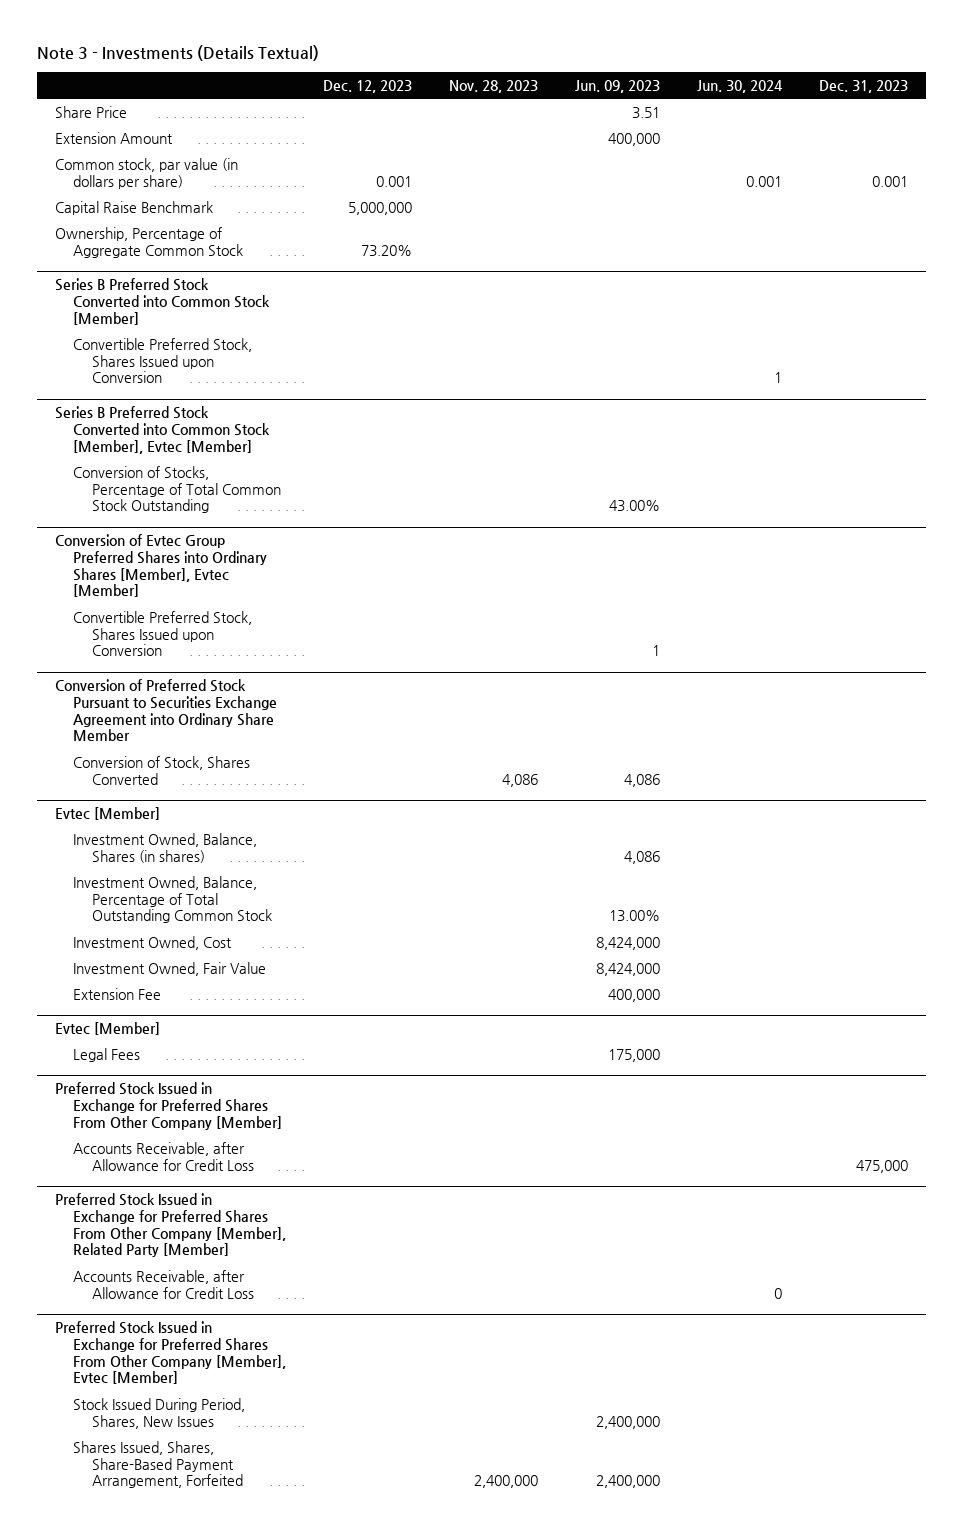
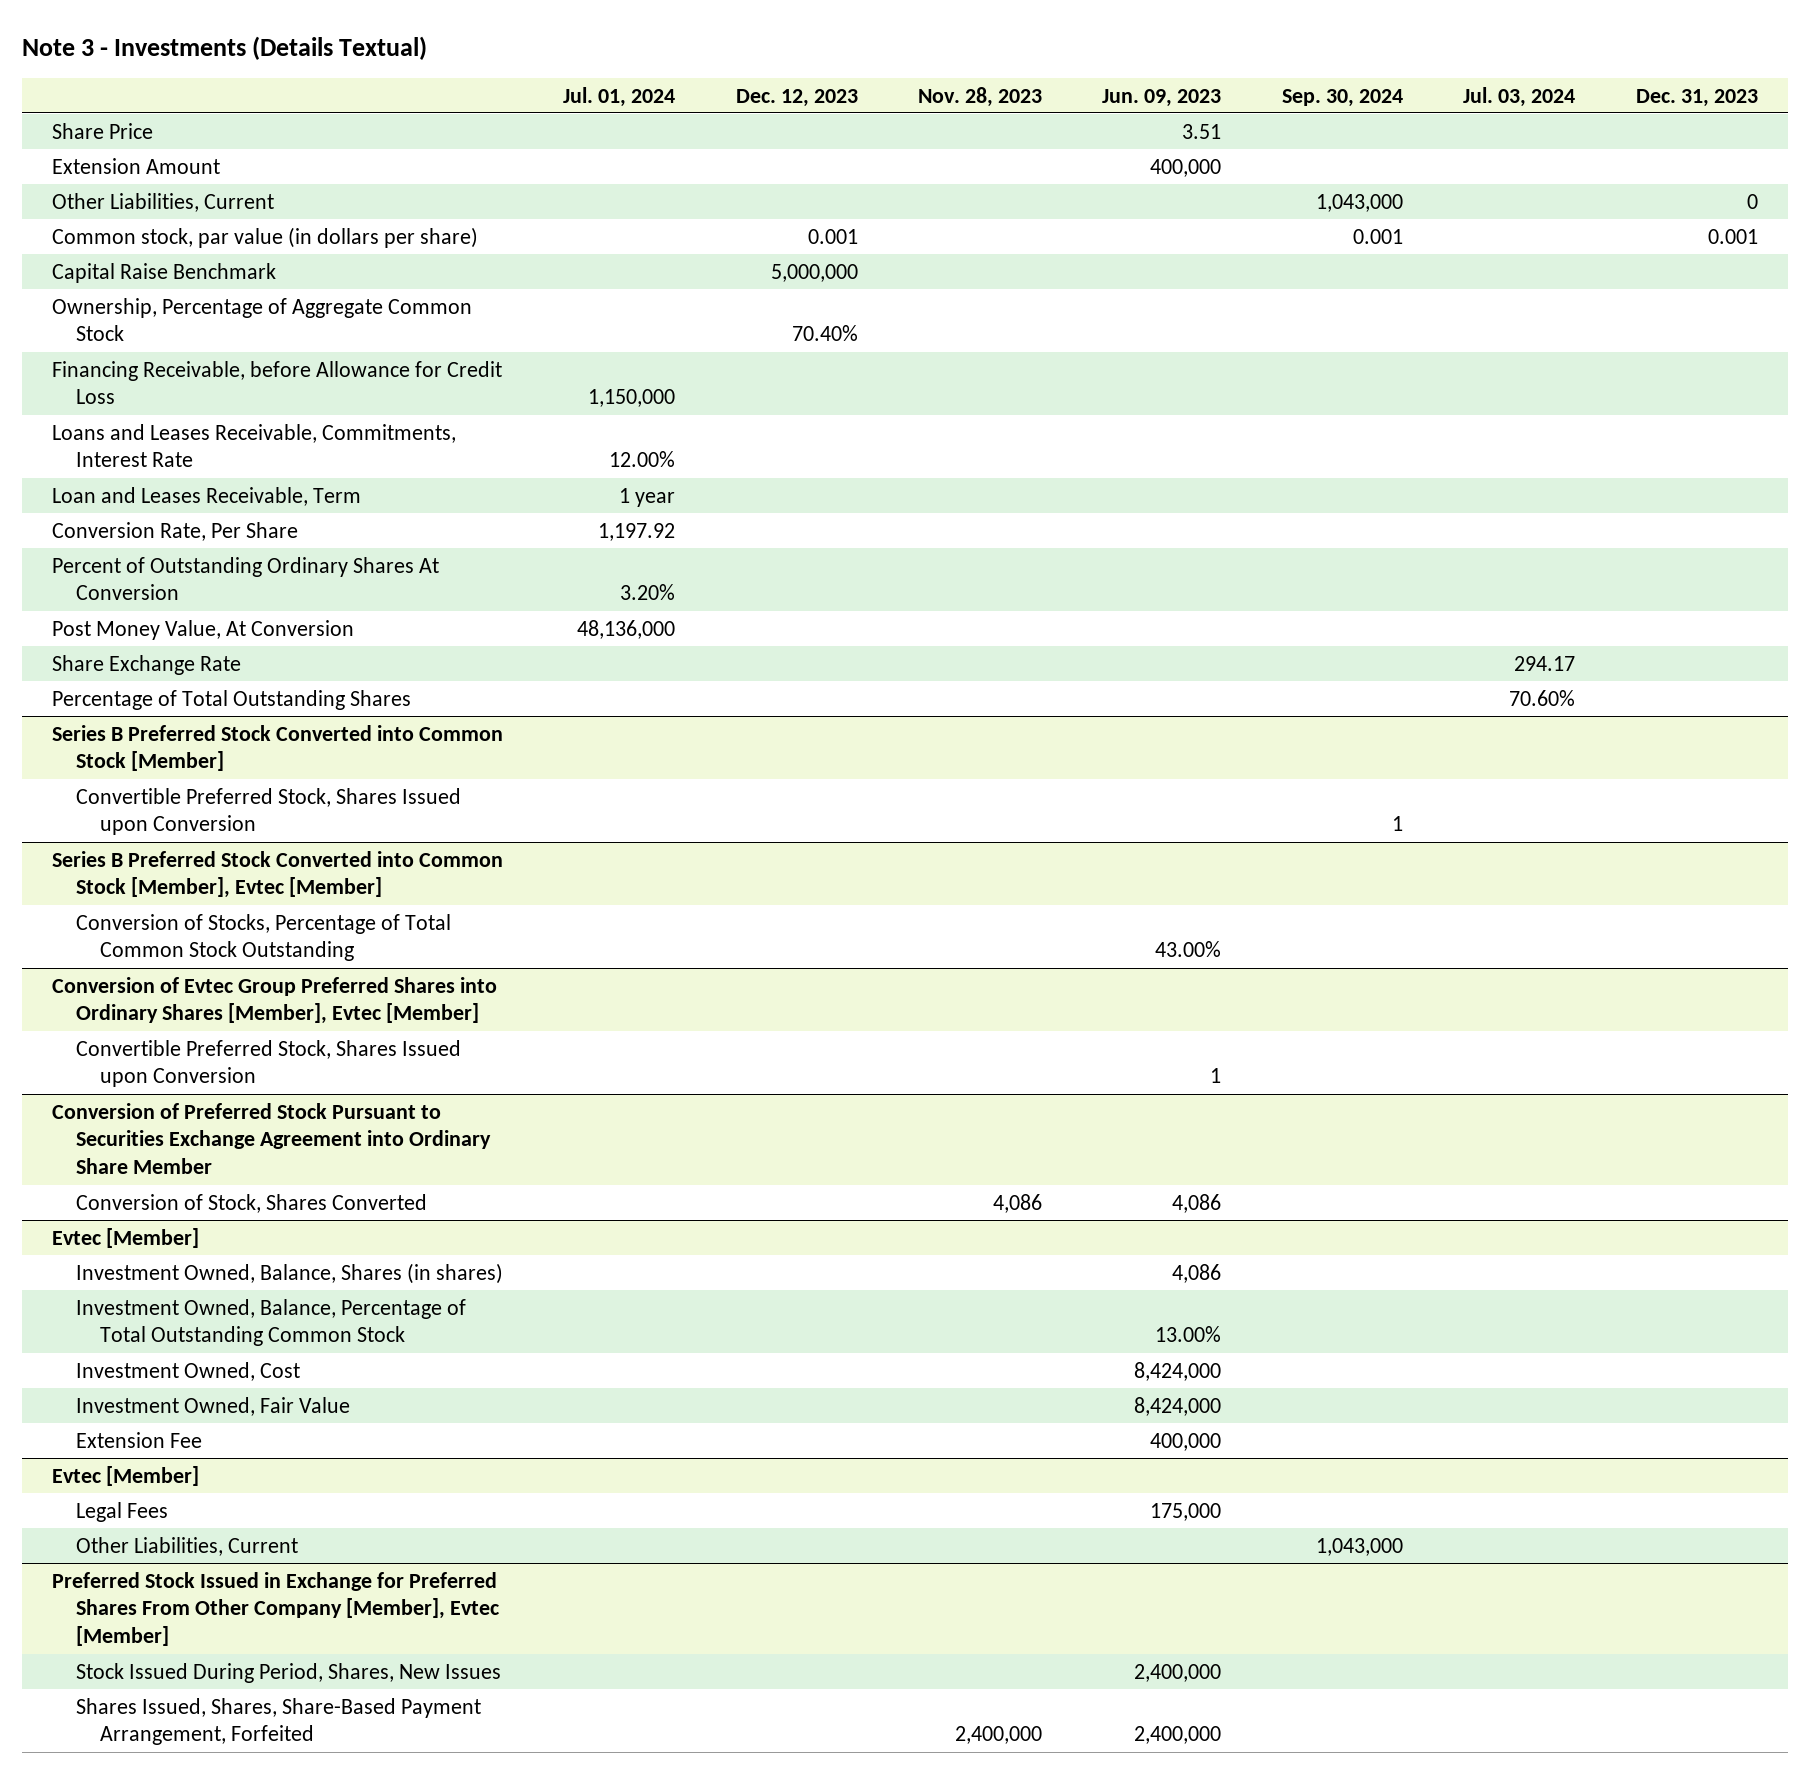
[696,79,783,93] Jun. 30, 2024 -> none
none -> [563,86,676,107] Jul. 01, 2024
none -> [1281,88,1403,107] Sep. 30, 2024
none -> [1463,86,1576,107] Jul. 03, 2024
none -> [51,192,274,212] Other Liabilities, Current
[361,244,413,257] 73.20% -> [791,325,858,342] 70.40%
none -> [51,360,502,405] Financing Receivable, before Allowance for Credit Loss
none -> [51,423,456,468] Loans and Leases Receivable, Commitments, Interest Rate
none -> [51,486,361,506] Loan and Leases Receivable, Term
none -> [51,521,298,541] Conversion Rate, Per Share
none -> [51,556,439,601] Percent of Outstanding Ordinary Shares At Conversion
none -> [51,619,354,640] Post Money Value, At Conversion
none -> [51,654,241,675] Share Exchange Rate
none -> [51,689,411,710] Percentage of Total Outstanding Shares
[55,1082,283,1130] Preferred Stock Issued in Exchange for Preferred Shares From Other Company [Member] -> none
[73,1141,254,1171] Accounts Receivable, after Allowance for Credit Loss -> none
[55,1193,287,1258] Preferred Stock Issued in Exchange for Preferred Shares From Other Company [Member], Related Party [Member] -> none
[73,1269,254,1299] Accounts Receivable, after Allowance for Credit Loss -> none
none -> [75,1536,298,1556] Other Liabilities, Current

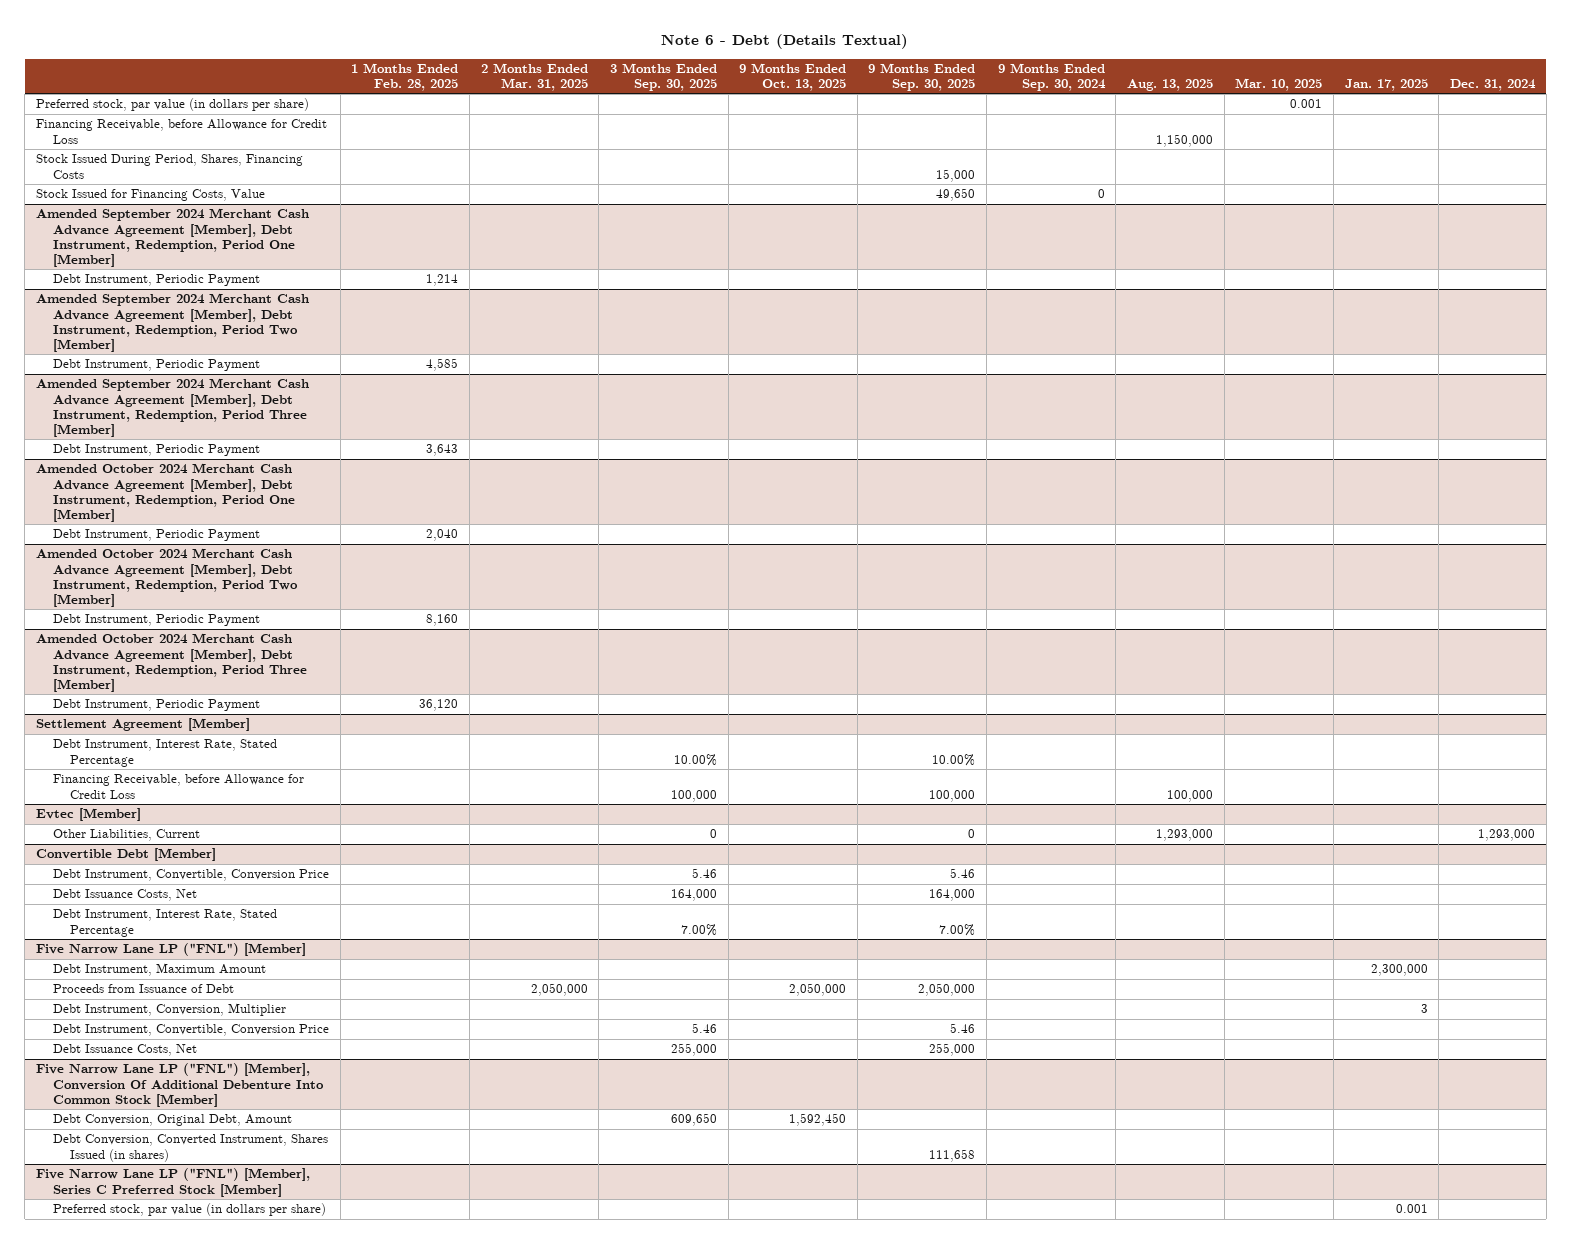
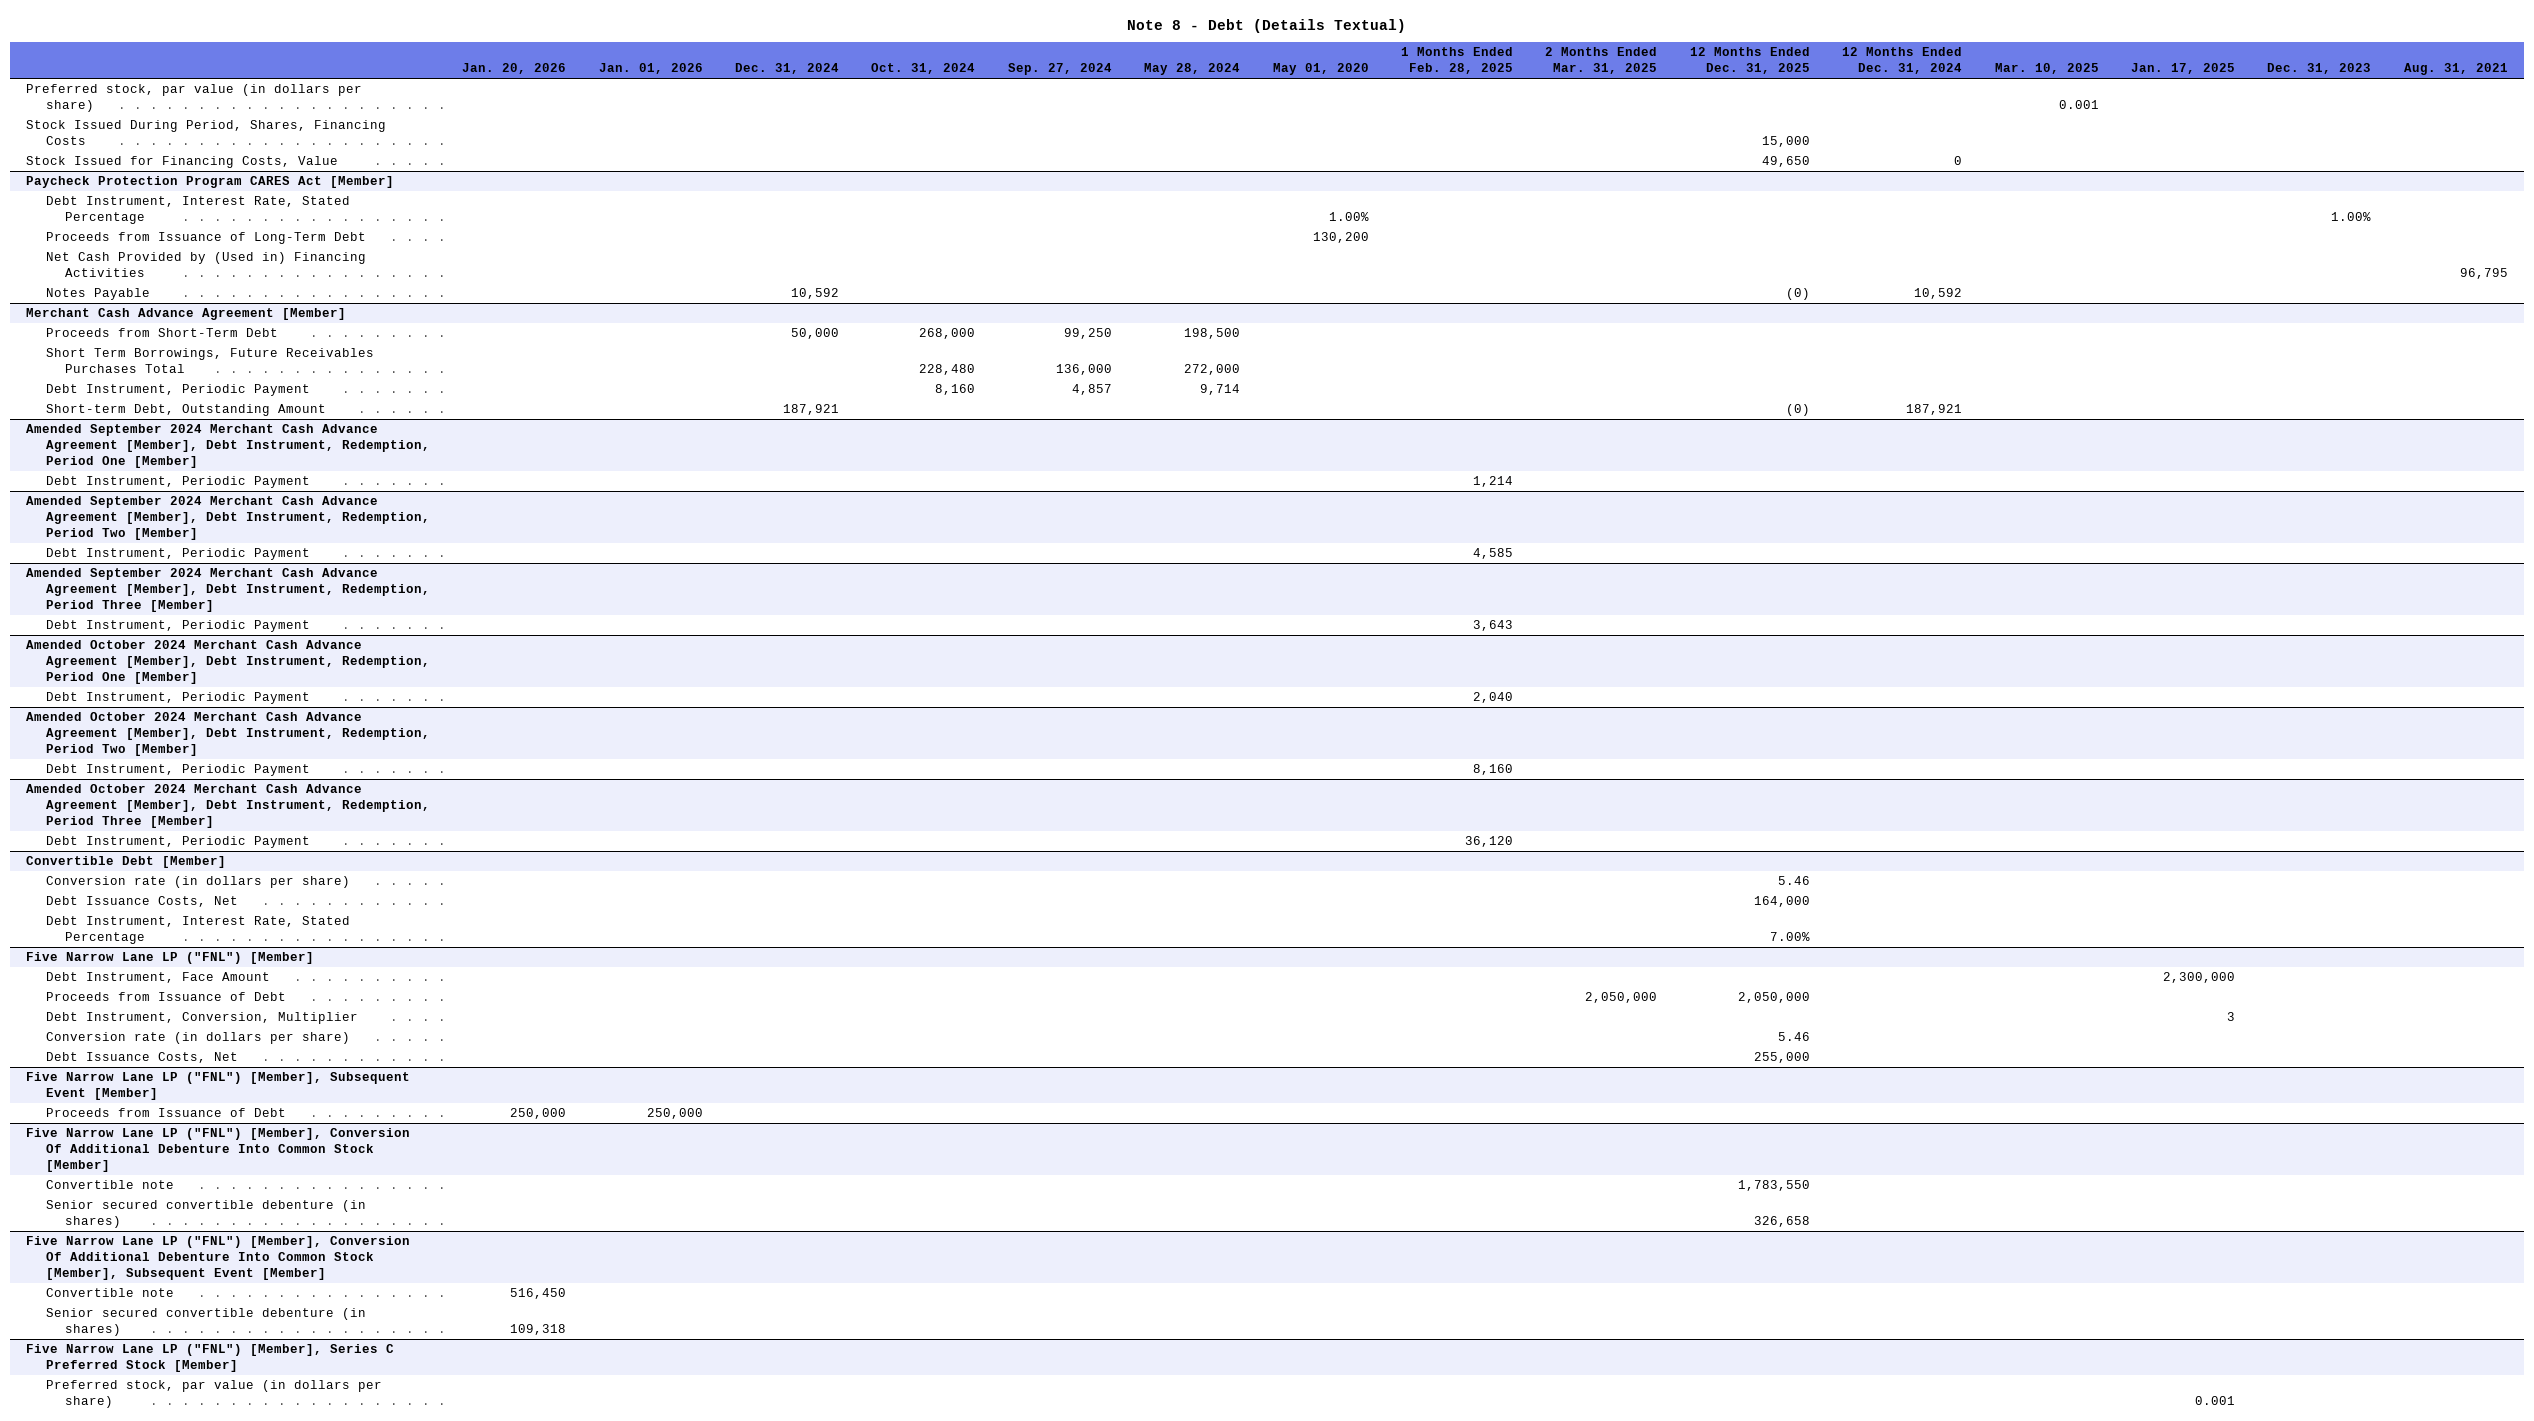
[661,34,909,50] Note 6 - Debt (Details Textual) -> [1127,18,1407,33] Note 8 - Debt (Details Textual)
[609,62,717,92] 3 Months Ended Sep. 30, 2025 -> none
[739,62,847,92] 9 Months Ended Oct. 13, 2025 -> none
[868,62,976,92] 9 Months Ended Sep. 30, 2025 -> none
[997,62,1106,92] 9 Months Ended Sep. 30, 2024 -> none
[1127,79,1214,92] Aug. 13, 2025 -> none
none -> [462,63,567,75] Jan. 20, 2026
none -> [598,63,703,75] Jan. 01, 2026
none -> [871,63,976,75] Oct. 31, 2024
none -> [1007,63,1112,76] Sep. 27, 2024
none -> [1144,63,1241,76] May 28, 2024
none -> [1272,63,1369,76] May 01, 2020
none -> [1689,47,1810,75] 12 Months Ended Dec. 31, 2025
none -> [1842,47,1963,75] 12 Months Ended Dec. 31, 2024
none -> [2267,63,2372,75] Dec. 31, 2023
none -> [2403,63,2508,76] Aug. 31, 2021
[35,119,327,144] Financing Receivable, before Allowance for Credit Loss -> none
none -> [26,175,395,188] Paycheck Protection Program CARES Act [Member]
none -> [45,195,350,225] Debt Instrument, Interest Rate, Stated Percentage
none -> [45,231,366,244] Proceeds from Issuance of Long-Term Debt
none -> [45,251,366,278] Net Cash Provided by (Used in) Financing Activities
none -> [45,287,150,300] Notes Payable
none -> [26,307,347,320] Merchant Cash Advance Agreement [Member]
none -> [45,327,278,337] Proceeds from Short-Term Debt
none -> [45,347,374,374] Short Term Borrowings, Future Receivables Purchases Total
none -> [45,383,310,396] Debt Instrument, Periodic Payment
none -> [45,403,326,416] Short-term Debt, Outstanding Amount
[35,718,250,732] Settlement Agreement [Member] -> none
[53,739,278,767] Debt Instrument, Interest Rate, Stated Percentage -> none
[53,774,305,799] Financing Receivable, before Allowance for Credit Loss -> none
[35,808,141,822] Evtec [Member] -> none
[53,829,201,842] Other Liabilities, Current -> none
[53,869,330,882] Debt Instrument, Convertible, Conversion Price -> [45,875,350,888] Conversion rate (in dollars per share)
[53,963,267,977] Debt Instrument, Maximum Amount -> [45,971,270,983] Debt Instrument, Face Amount
[53,1024,330,1037] Debt Instrument, Convertible, Conversion Price -> [45,1031,350,1044] Conversion rate (in dollars per share)
none -> [26,1071,411,1101] Five Narrow Lane LP ("FNL") [Member], Subsequent Event [Member]
none -> [45,1107,286,1117] Proceeds from Issuance of Debt
[53,1114,293,1127] Debt Conversion, Original Debt, Amount -> [45,1179,174,1189] Convertible note
[53,1134,329,1162] Debt Conversion, Converted Instrument, Shares Issued (in shares) -> [45,1199,366,1229] Senior secured convertible debenture (in shares)
none -> [26,1235,411,1281] Five Narrow Lane LP ("FNL") [Member], Conversion Of Additional Debenture Into Common Stock [Member], Subsequent Event [Member]
none -> [45,1287,174,1297] Convertible note
none -> [45,1307,366,1337] Senior secured convertible debenture (in shares)

